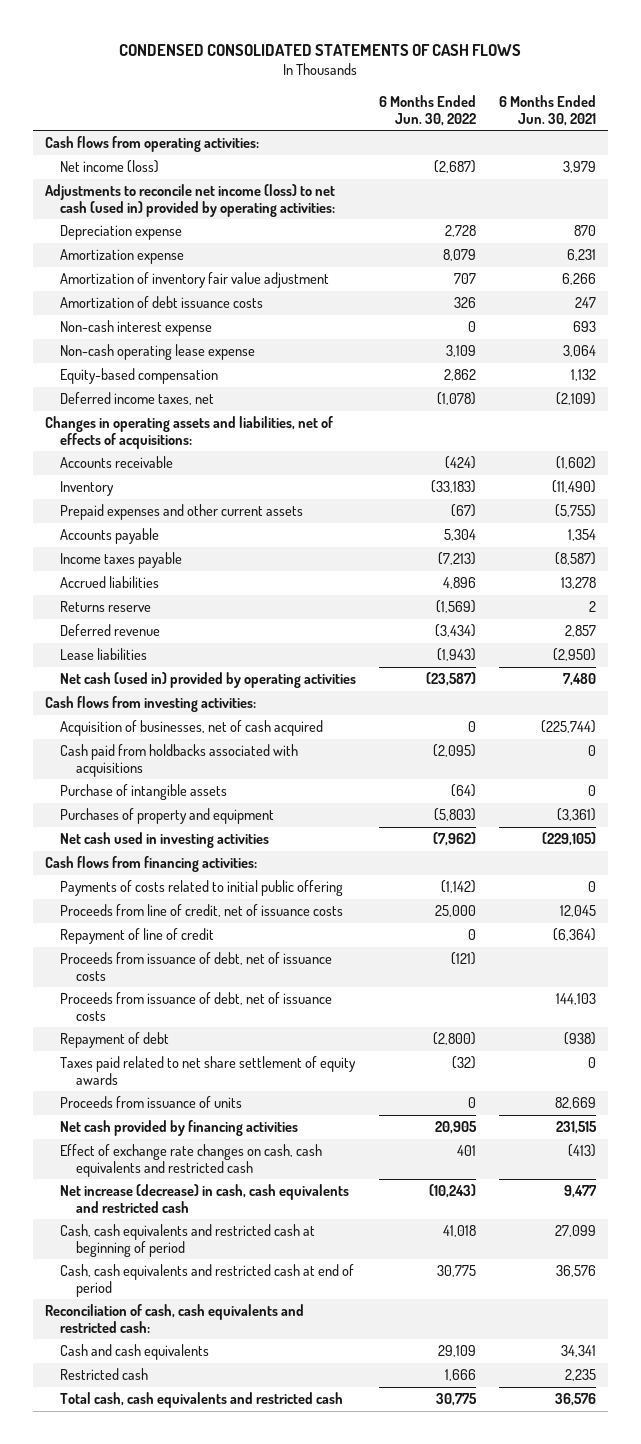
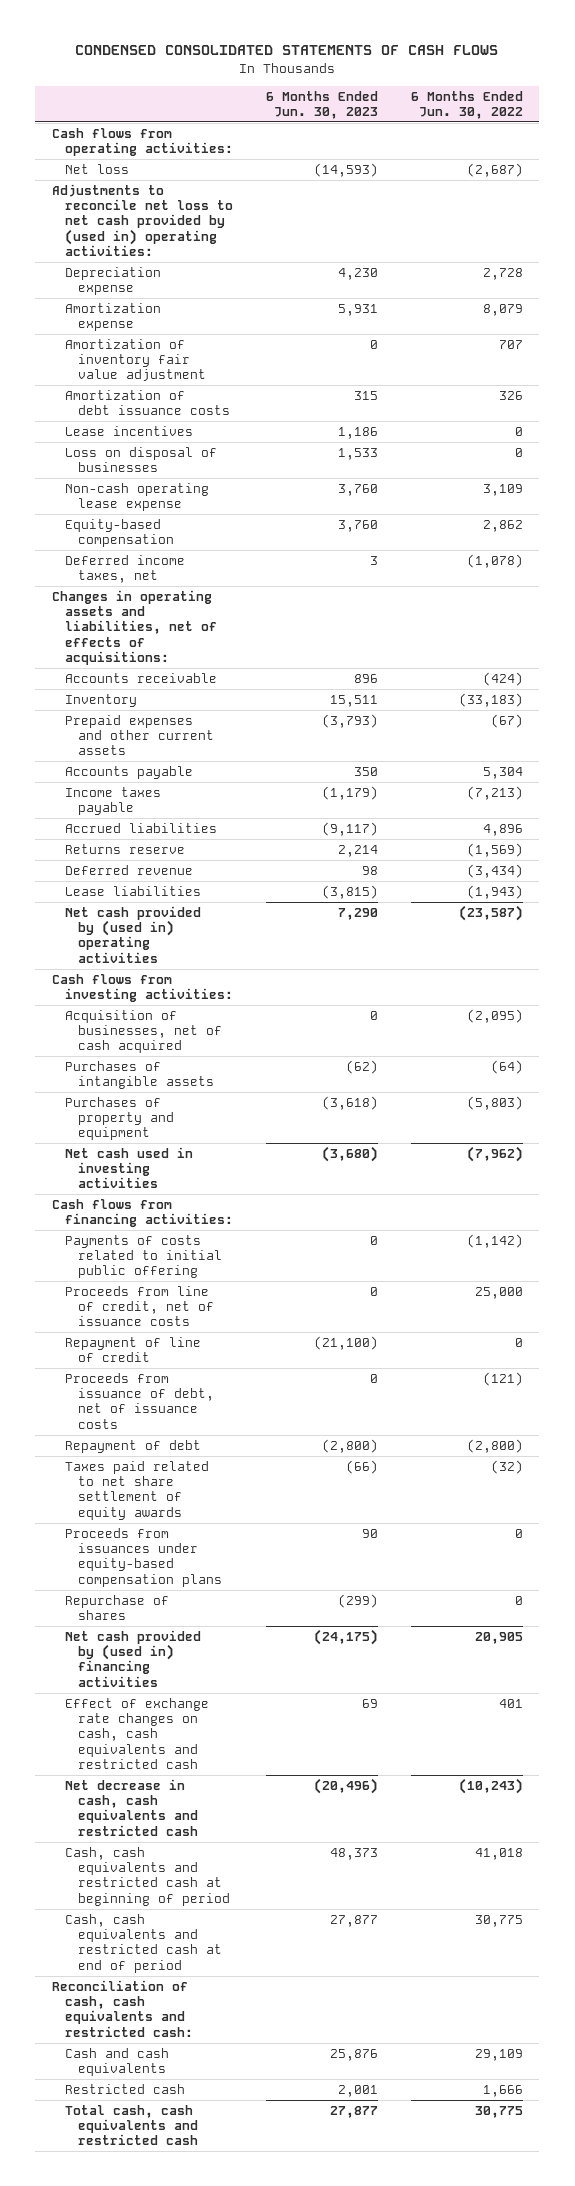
[499,94,597,126] 6 Months Ended Jun. 30, 2021 -> none
none -> [265,90,378,119] 6 Months Ended Jun. 30, 2023
[60,160,160,174] Net income (loss) -> [64,163,129,174] Net loss
[44,184,336,217] Adjustments to reconcile net income (loss) to net cash (used in) provided by operating activities: -> [51,183,233,256] Adjustments to reconcile net loss to net cash provided by (used in) operating activities:
[60,320,213,337] Non-cash interest expense -> none
none -> [64,425,193,436] Lease incentives
none -> [64,446,217,473] Loss on disposal of businesses
[60,672,357,689] Net cash (used in) provided by operating activities -> [64,905,201,963] Net cash provided by (used in) operating activities
[60,744,299,777] Cash paid from holdbacks associated with acquisitions -> none
[468,721,477,733] 0 -> [466,1008,523,1023] (2,095)
[60,784,228,801] Purchase of intangible assets -> [64,1060,214,1090] Purchases of intangible assets
[60,992,333,1021] Proceeds from issuance of debt, net of issuance costs -> none
[60,1096,243,1109] Proceeds from issuance of units -> none
none -> [64,1527,222,1587] Proceeds from issuances under equity-based compensation plans
none -> [64,1594,169,1621] Repurchase of shares
[60,1120,299,1137] Net cash provided by financing activities -> [64,1629,201,1687] Net cash provided by (used in) financing activities
[60,1184,350,1213] Net increase (decrease) in cash, cash equivalents and restricted cash -> [64,1778,198,1836] Net decrease in cash, cash equivalents and restricted cash

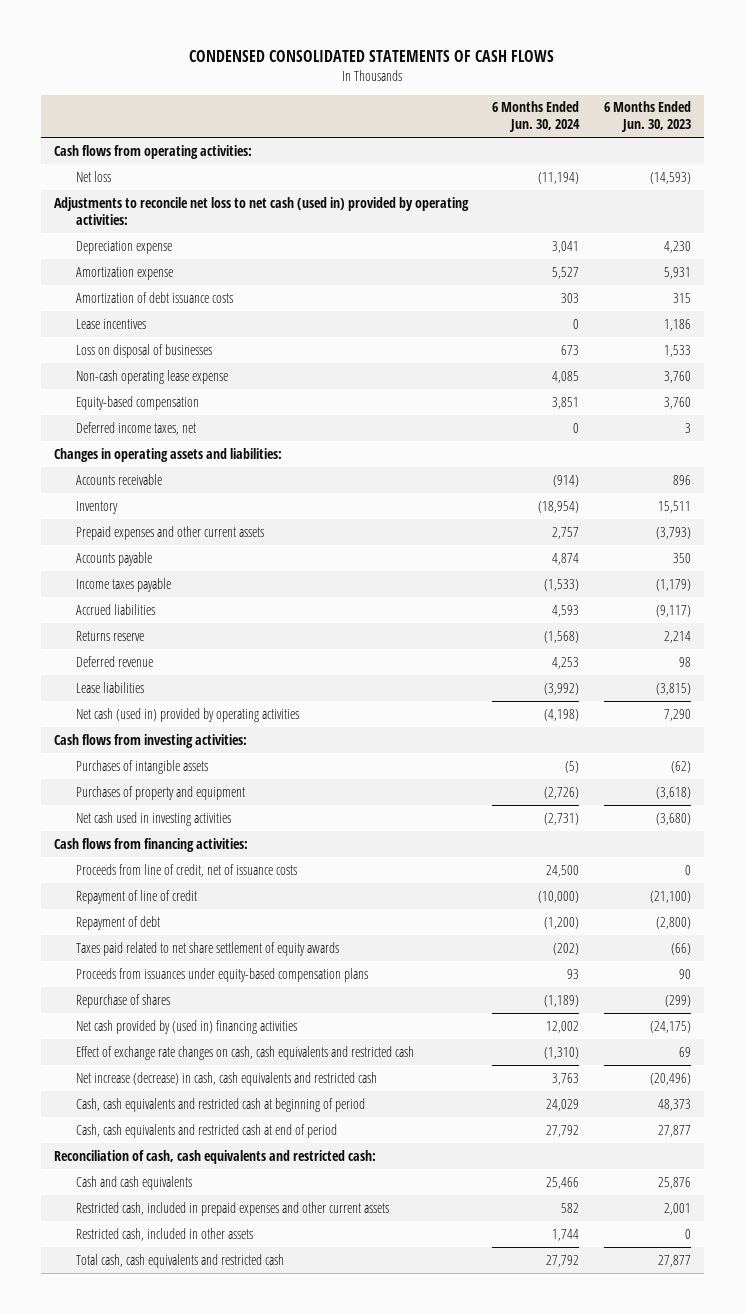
[410,90,523,119] 6 Months Ended Jun. 30, 2022 -> none
none -> [492,101,581,133] 6 Months Ended Jun. 30, 2024
[51,183,233,256] Adjustments to reconcile net loss to net cash provided by (used in) operating activities: -> [53,196,469,225] Adjustments to reconcile net loss to net cash (used in) provided by operating activities:
[64,338,206,382] Amortization of inventory fair value adjustment -> none
[51,589,217,665] Changes in operating assets and liabilities, net of effects of acquisitions: -> [53,447,282,462] Changes in operating assets and liabilities:
[64,905,201,963] Net cash provided by (used in) operating activities -> [75,707,299,722] Net cash (used in) provided by operating activities
[64,1009,222,1054] Acquisition of businesses, net of cash acquired -> none
[64,1234,222,1279] Payments of costs related to initial public offering -> none
[64,1372,214,1429] Proceeds from issuance of debt, net of issuance costs -> none
[64,1778,198,1836] Net decrease in cash, cash equivalents and restricted cash -> [75,1071,377,1086] Net increase (decrease) in cash, cash equivalents and restricted cash
[64,2083,185,2094] Restricted cash -> [75,1201,389,1216] Restricted cash, included in prepaid expenses and other current assets
none -> [75,1227,253,1241] Restricted cash, included in other assets

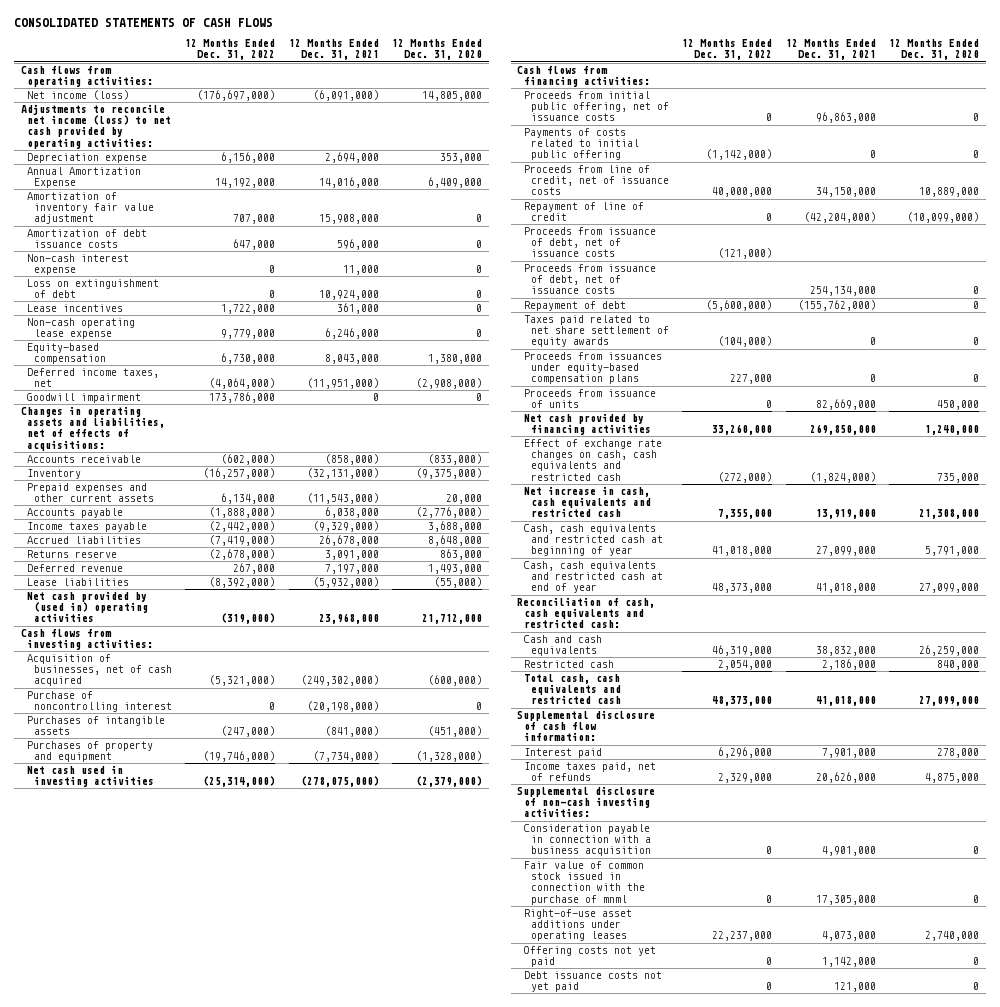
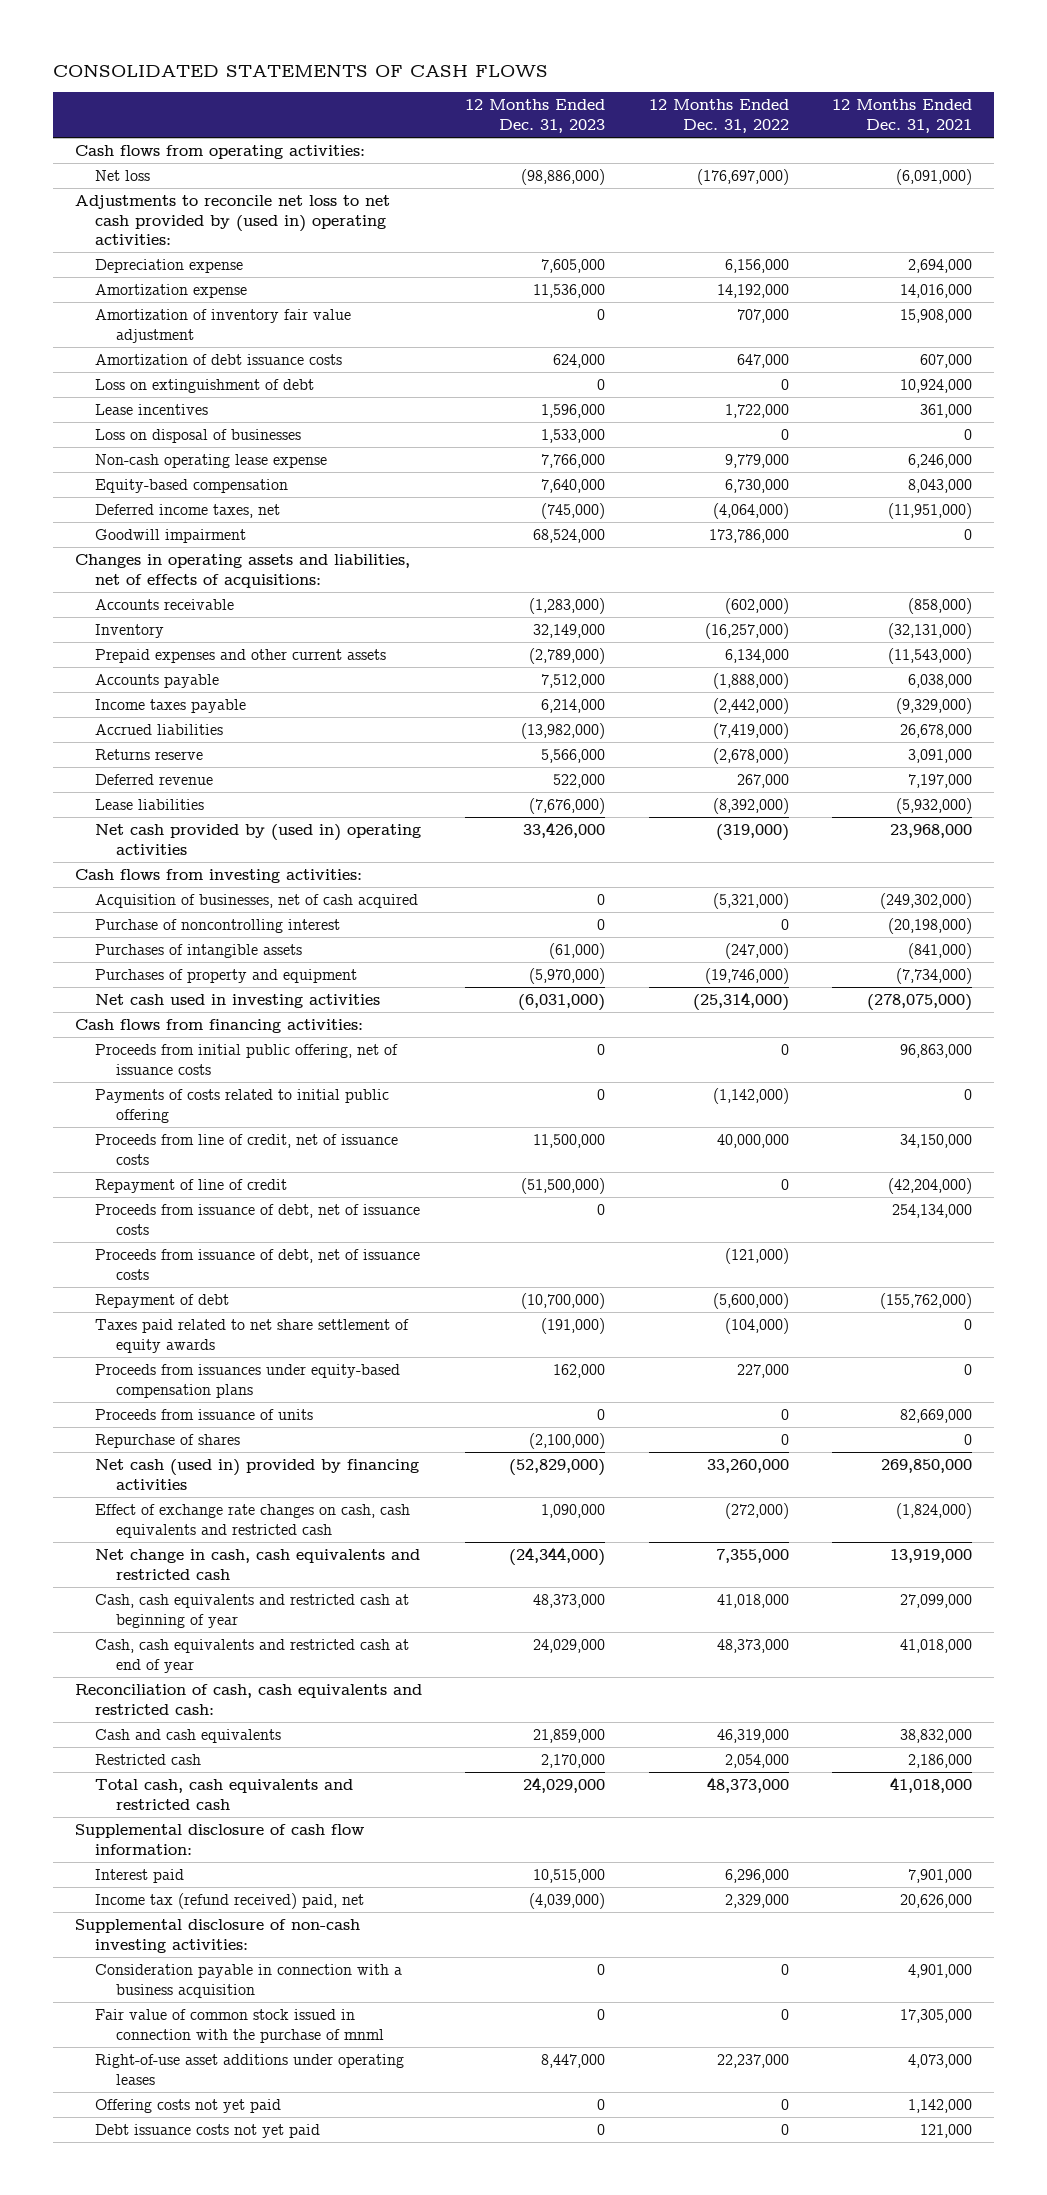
[392,39,483,61] 12 Months Ended Dec. 31, 2020 -> none
none -> [465,99,606,133] 12 Months Ended Dec. 31, 2023
[27,90,130,101] Net income (loss) -> [95,169,151,181] Net loss
[20,104,172,149] Adjustments to reconcile net income (loss) to net cash provided by operating activities: -> [74,194,390,246] Adjustments to reconcile net loss to net cash provided by (used in) operating activities:
[27,167,142,189] Annual Amortization Expense -> [95,283,248,298] Amortization expense
[27,254,130,276] Non-cash interest expense -> none
[336,239,379,251] 596,000 -> [920,353,973,368] 607,000
none -> [95,428,302,443] Loss on disposal of businesses
[524,227,657,258] Proceeds from issuance of debt, net of issuance costs -> [95,1248,421,1280] Proceeds from issuance of debt, net of issuance costs
none -> [95,1433,241,1448] Repurchase of shares
[524,413,651,436] Net cash provided by financing activities -> [95,1458,420,1490] Net cash (used in) provided by financing activities
[524,486,651,518] Net increase in cash, cash equivalents and restricted cash -> [95,1548,421,1580] Net change in cash, cash equivalents and restricted cash
[524,762,657,782] Income taxes paid, net of refunds -> [95,1892,365,1909] Income tax (refund received) paid, net

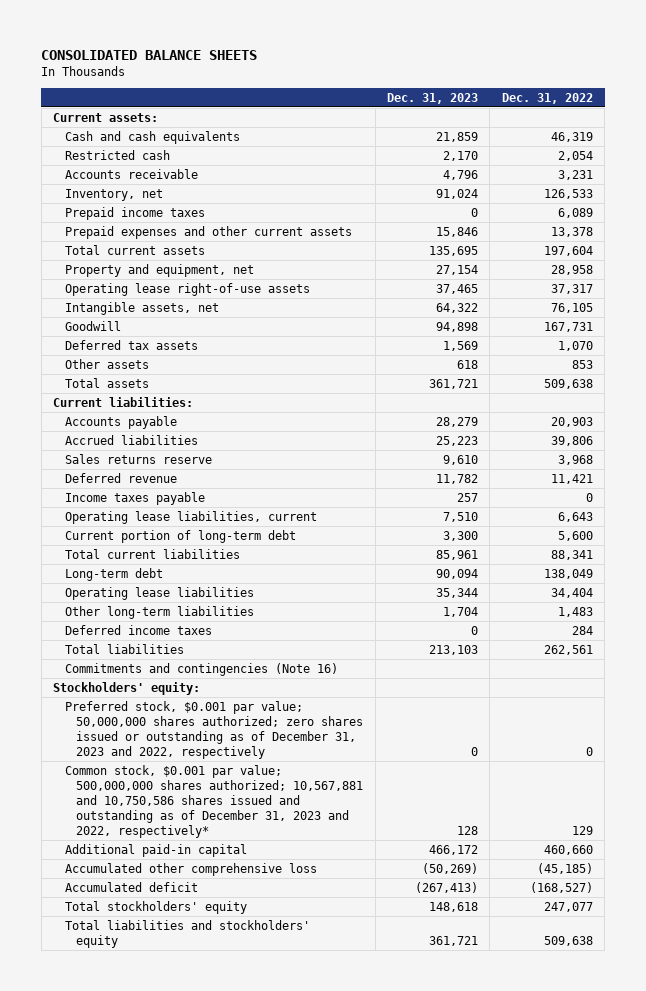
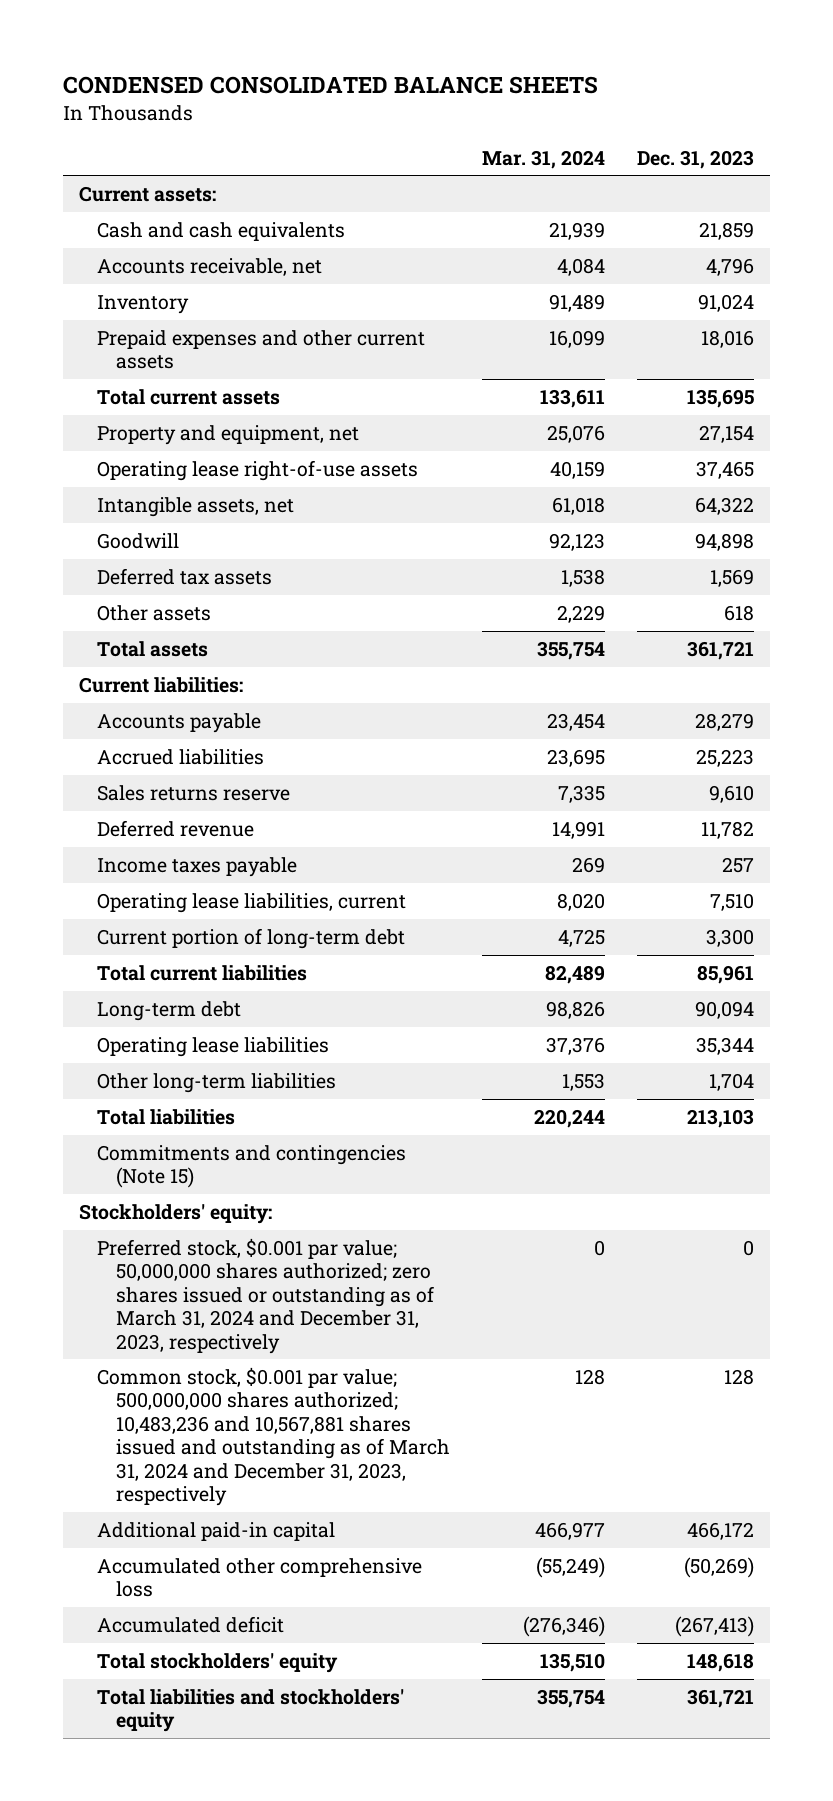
[41,49,258,60] CONSOLIDATED BALANCE SHEETS -> [62,76,598,95] CONDENSED CONSOLIDATED BALANCE SHEETS
[501,92,593,104] Dec. 31, 2022 -> none
none -> [482,149,606,169] Mar. 31, 2024
[64,149,170,160] Restricted cash -> none
[64,206,205,220] Prepaid income taxes -> none
[64,168,198,179] Accounts receivable -> [97,257,323,276] Accounts receivable, net
[64,188,163,201] Inventory, net -> [97,294,190,314] Inventory
[435,226,478,237] 15,846 -> [700,329,754,348] 18,016
[64,624,212,635] Deferred income taxes -> none
[64,662,338,676] Commitments and contingencies (Note 16) -> [97,1144,407,1189] Commitments and contingencies (Note 15)
[64,700,364,759] Preferred stock, $0.001 par value; 50,000,000 shares authorized; zero shares issued or outstanding as of December 31, 2023 and 2022, respectively -> [97,1237,435,1354] Preferred stock, $0.001 par value; 50,000,000 shares authorized; zero shares issued or outstanding as of March 31, 2024 and December 31, 2023, respectively
[64,764,364,839] Common stock, $0.001 par value; 500,000,000 shares authorized; 10,567,881 and 10,750,586 shares issued and outstanding as of December 31, 2023 and 2022, respectively* -> [97,1366,451,1506] Common stock, $0.001 par value; 500,000,000 shares authorized; 10,483,236 and 10,567,881 shares issued and outstanding as of March 31, 2024 and December 31, 2023, respectively

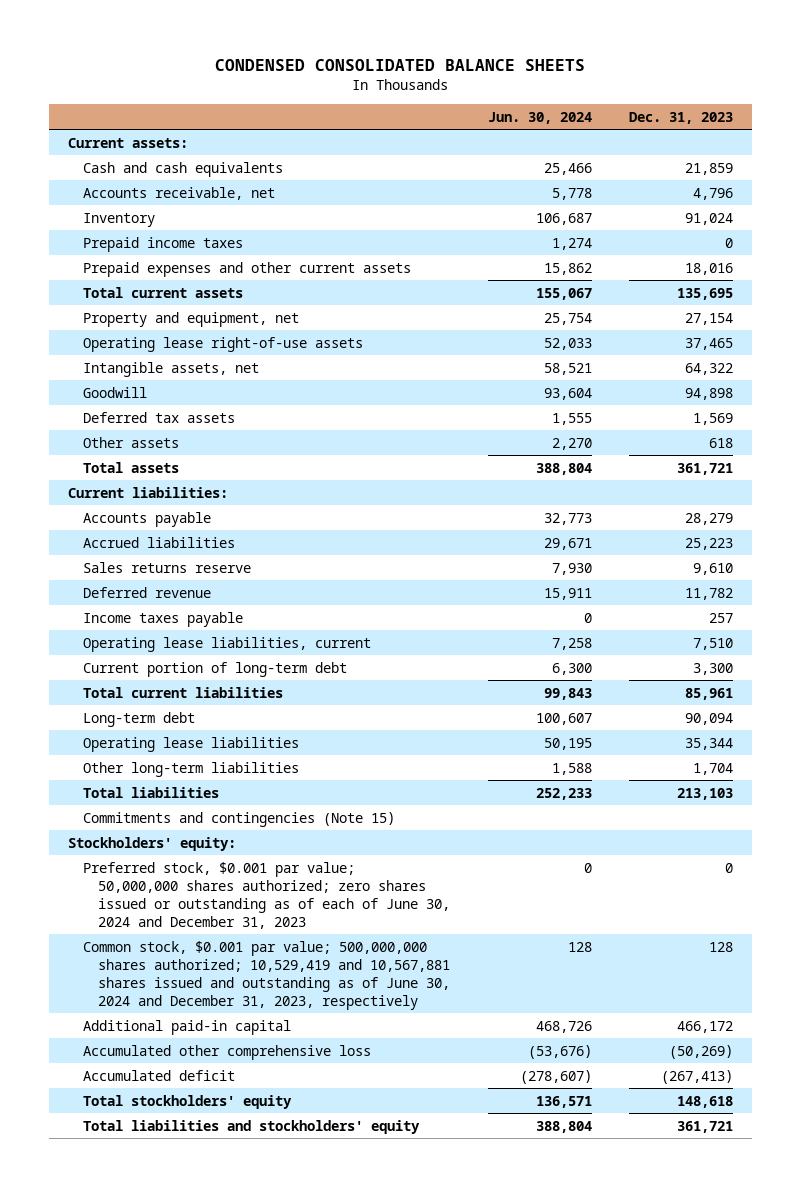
[482,149,606,169] Mar. 31, 2024 -> none
none -> [487,111,592,124] Jun. 30, 2024
none -> [83,236,244,252] Prepaid income taxes
[97,1237,435,1354] Preferred stock, $0.001 par value; 50,000,000 shares authorized; zero shares issued or outstanding as of March 31, 2024 and December 31, 2023, respectively -> [83,861,451,929] Preferred stock, $0.001 par value; 50,000,000 shares authorized; zero shares issued or outstanding as of each of June 30, 2024 and December 31, 2023
[97,1366,451,1506] Common stock, $0.001 par value; 500,000,000 shares authorized; 10,483,236 and 10,567,881 shares issued and outstanding as of March 31, 2024 and December 31, 2023, respectively -> [83,940,451,1010] Common stock, $0.001 par value; 500,000,000 shares authorized; 10,529,419 and 10,567,881 shares issued and outstanding as of June 30, 2024 and December 31, 2023, respectively

